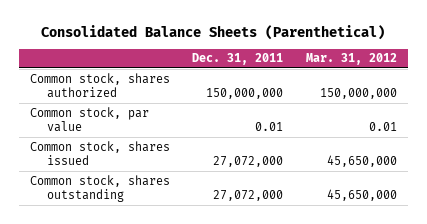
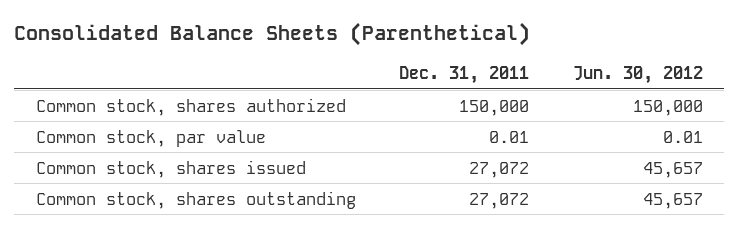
[305,53,397,66] Mar. 31, 2012 -> none
none -> [572,66,703,85] Jun. 30, 2012
[206,88,284,100] 150,000,000 -> [459,99,530,116] 150,000
[213,156,284,168] 27,072,000 -> [469,161,530,178] 27,072
[213,190,284,202] 27,072,000 -> [469,192,530,209] 27,072

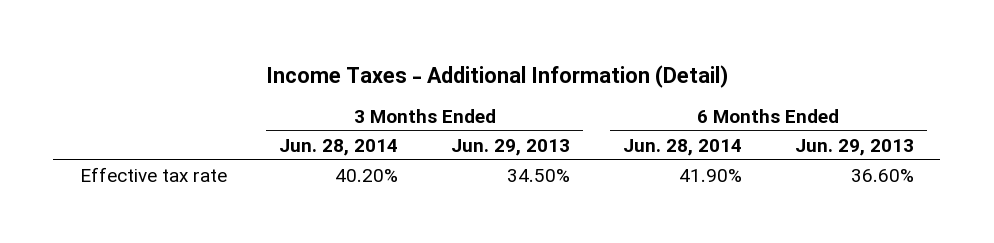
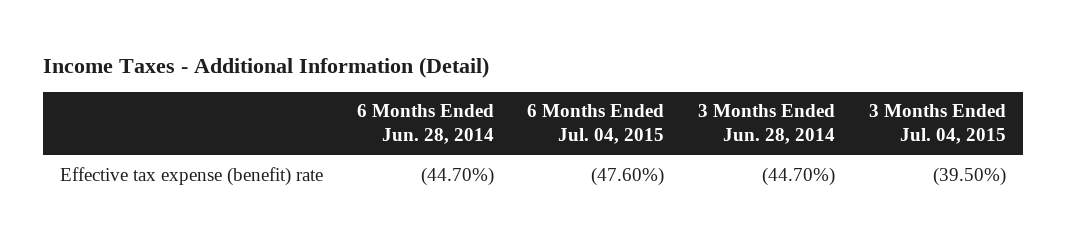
[451,138,571,156] Jun. 29, 2013 -> none
[794,138,914,156] Jun. 29, 2013 -> none
none -> [527,104,665,145] 6 Months Ended Jul. 04, 2015
none -> [869,104,1007,145] 3 Months Ended Jul. 04, 2015
[79,167,227,183] Effective tax rate -> [59,166,323,186] Effective tax expense (benefit) rate
[335,169,399,183] 40.20% -> [762,166,836,186] (44.70%)
[679,169,743,183] 41.90% -> [420,166,494,186] (44.70%)

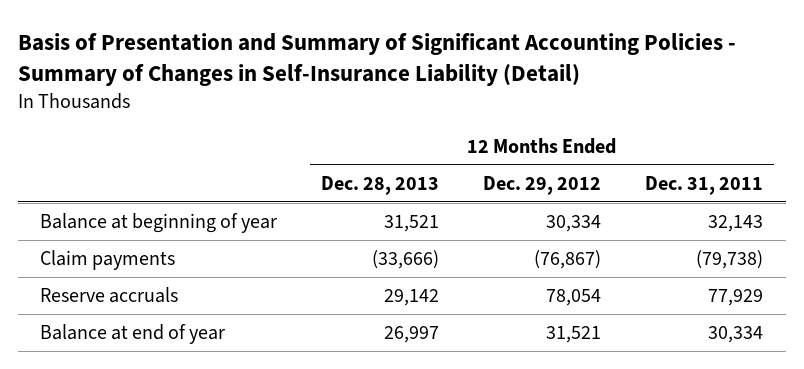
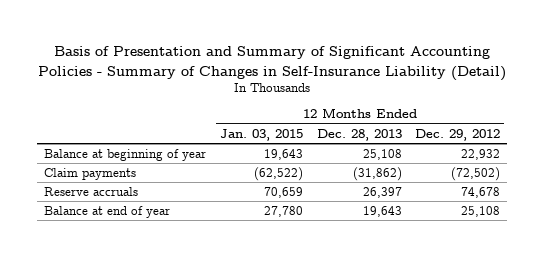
[645,175,764,195] Dec. 31, 2011 -> none
none -> [219,128,303,141] Jan. 03, 2015
[384,215,440,233] 31,521 -> [362,148,402,160] 25,108
[546,215,602,233] 30,334 -> [461,148,501,160] 22,932
[372,250,440,270] (33,666) -> [352,166,402,181] (31,862)
[534,250,602,270] (76,867) -> [451,166,501,181] (72,502)
[384,289,440,307] 29,142 -> [362,186,402,198] 26,397
[546,289,602,307] 78,054 -> [461,186,501,198] 74,678
[384,326,440,344] 26,997 -> [362,205,402,217] 19,643
[546,326,602,344] 31,521 -> [461,205,501,217] 25,108

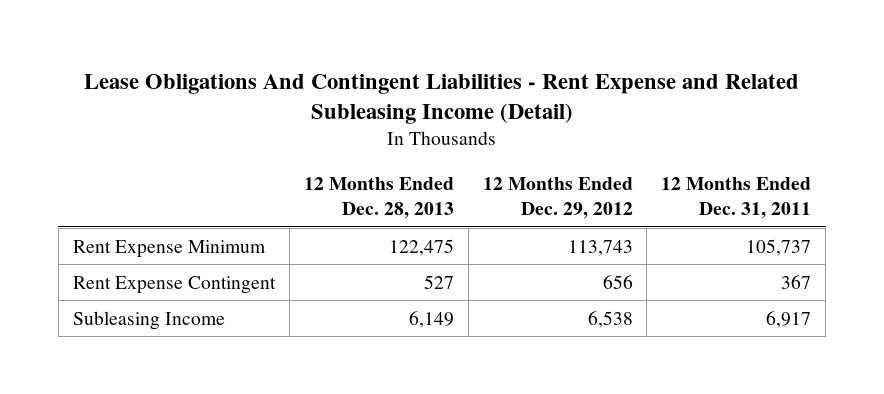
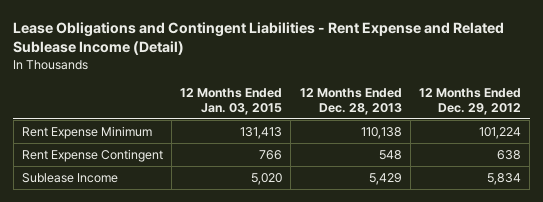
[84,73,800,125] Lease Obligations And Contingent Liabilities - Rent Expense and Related Subleasing Income (Detail) -> [13,21,505,55] Lease Obligations and Contingent Liabilities - Rent Expense and Related Sublease Income (Detail)
[661,176,812,219] 12 Months Ended Dec. 31, 2011 -> none
none -> [180,87,283,115] 12 Months Ended Jan. 03, 2015
[388,238,454,256] 122,475 -> [360,126,402,139] 110,138
[567,239,633,256] 113,743 -> [478,126,521,139] 101,224
[423,274,454,289] 527 -> [378,149,402,160] 548
[602,274,633,289] 656 -> [496,149,521,160] 638
[72,310,225,330] Subleasing Income -> [21,172,118,183] Sublease Income
[408,310,454,328] 6,149 -> [368,172,402,185] 5,429
[587,310,633,328] 6,538 -> [486,172,521,185] 5,834

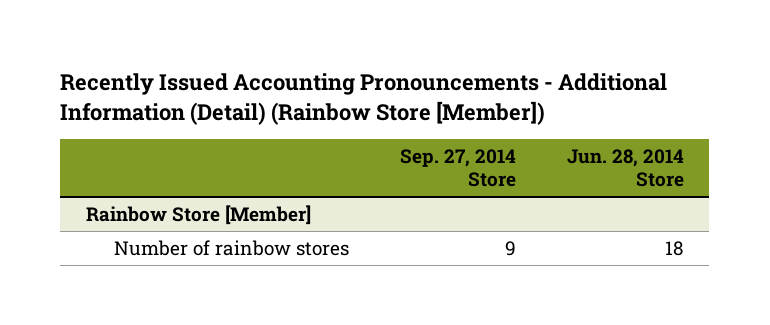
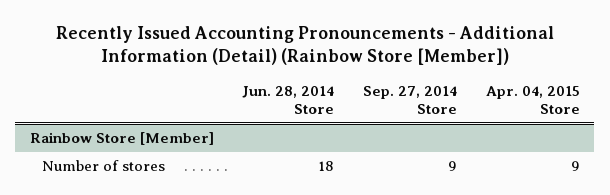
none -> [485,86,580,115] Apr. 04, 2015 Store
[114,239,350,256] Number of rainbow stores -> [41,159,165,171] Number of stores

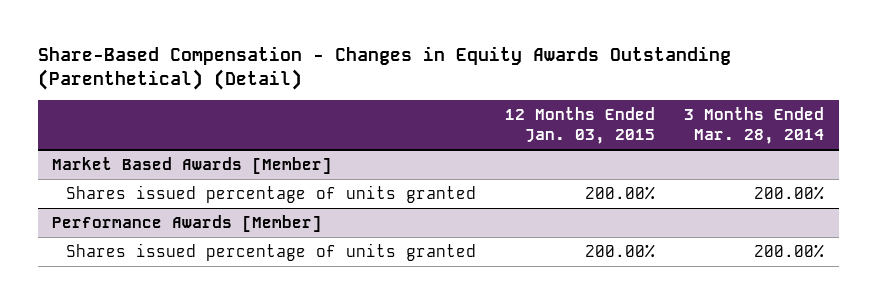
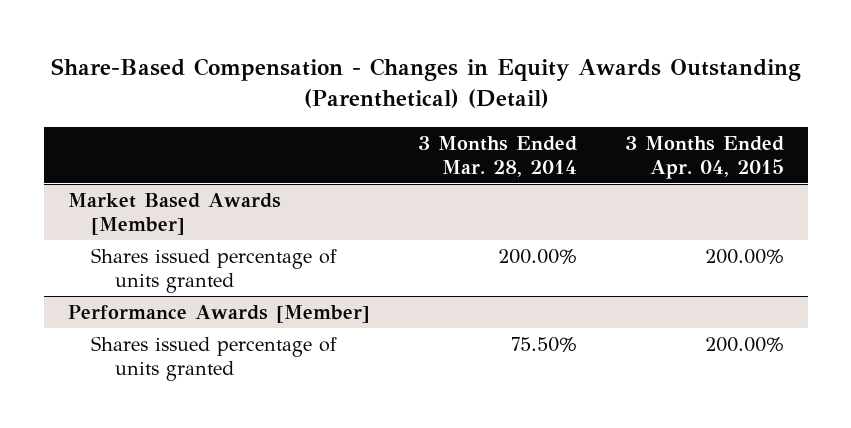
[504,107,655,144] 12 Months Ended Jan. 03, 2015 -> none
none -> [624,135,784,179] 3 Months Ended Apr. 04, 2015
[754,244,825,259] 200.00% -> [510,337,577,353] 75.50%

